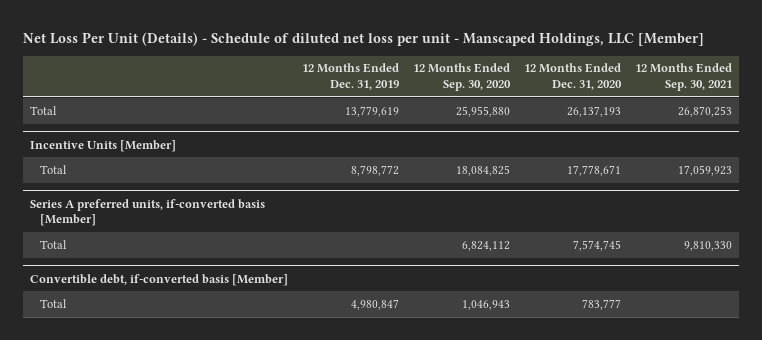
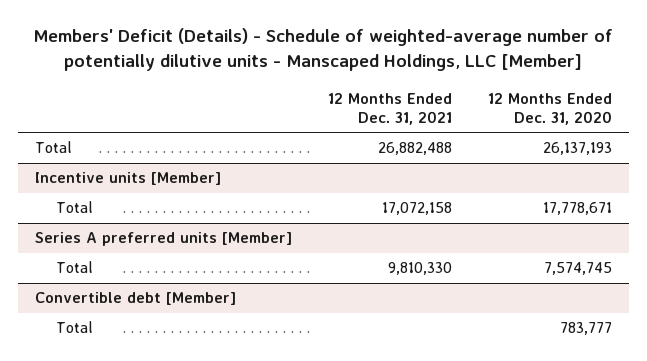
[23,31,705,46] Net Loss Per Unit (Details) - Schedule of diluted net loss per unit - Manscaped Holdings, LLC [Member] -> [33,28,614,72] Members' Deficit (Details) - Schedule of weighted-average number of potentially dilutive units - Manscaped Holdings, LLC [Member]
[302,63,400,91] 12 Months Ended Dec. 31, 2019 -> none
[413,63,512,92] 12 Months Ended Sep. 30, 2020 -> none
[634,63,732,92] 12 Months Ended Sep. 30, 2021 -> none
none -> [327,92,452,125] 12 Months Ended Dec. 31, 2021
[30,139,177,152] Incentive Units [Member] -> [35,172,222,186] Incentive units [Member]
[30,198,266,227] Series A preferred units, if-converted basis [Member] -> [35,232,293,247] Series A preferred units [Member]
[30,273,289,286] Convertible debt, if-converted basis [Member] -> [35,292,237,306] Convertible debt [Member]

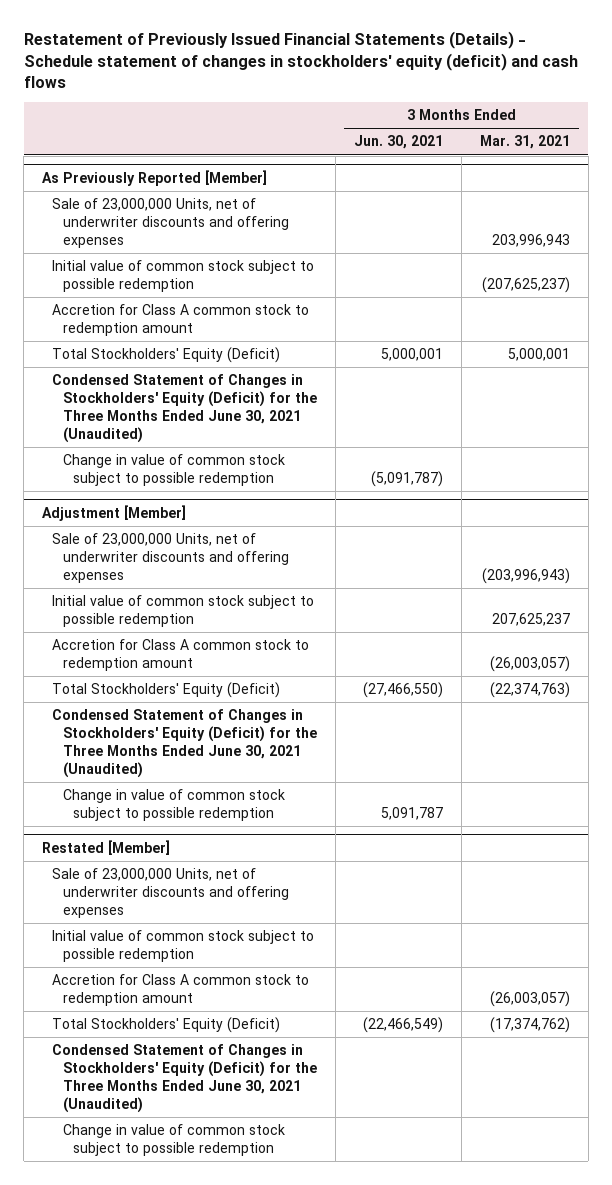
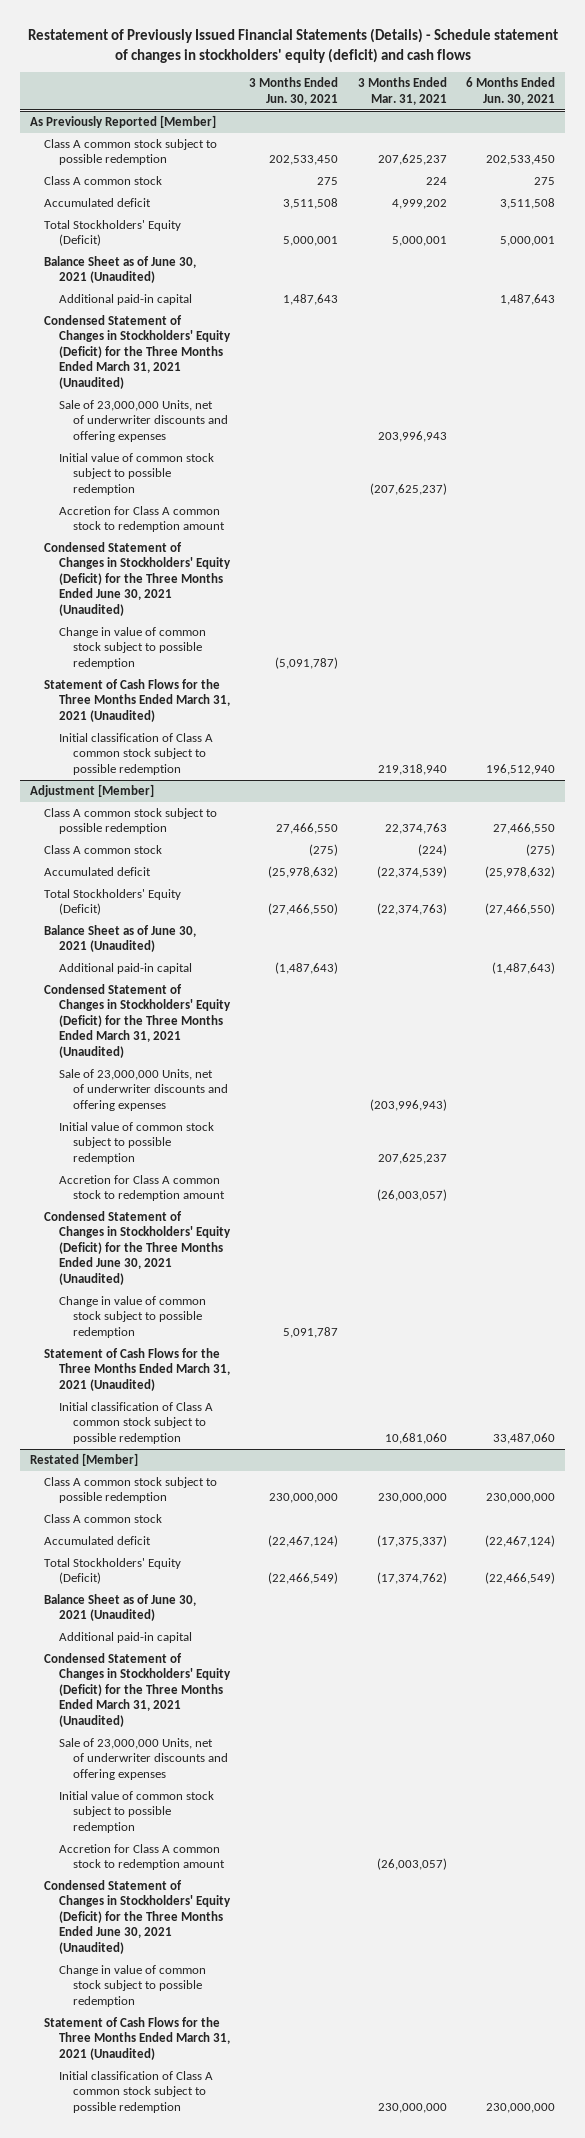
none -> [466,77,556,105] 6 Months Ended Jun. 30, 2021
none -> [44,139,218,166] Class A common stock subject to possible redemption
none -> [44,176,163,186] Class A common stock
none -> [44,198,152,208] Accumulated deficit
[52,347,281,364] Total Stockholders' Equity (Deficit) -> [44,220,182,247] Total Stockholders' Equity (Deficit)
none -> [44,256,197,284] Balance Sheet as of June 30, 2021 (Unaudited)
none -> [58,294,192,306] Additional paid-in capital
none -> [44,315,231,389] Condensed Statement of Changes in Stockholders' Equity (Deficit) for the Three Months Ended March 31, 2021 (Unaudited)
none -> [44,679,230,722] Statement of Cash Flows for the Three Months Ended March 31, 2021 (Unaudited)
none -> [58,733,213,775] Initial classification of Class A common stock subject to possible redemption
none -> [44,808,218,835] Class A common stock subject to possible redemption
none -> [44,845,163,855] Class A common stock
none -> [44,867,152,877] Accumulated deficit
[52,682,281,699] Total Stockholders' Equity (Deficit) -> [44,889,182,916] Total Stockholders' Equity (Deficit)
none -> [44,925,197,953] Balance Sheet as of June 30, 2021 (Unaudited)
none -> [58,963,192,975] Additional paid-in capital
none -> [44,984,231,1058] Condensed Statement of Changes in Stockholders' Equity (Deficit) for the Three Months Ended March 31, 2021 (Unaudited)
none -> [44,1348,230,1391] Statement of Cash Flows for the Three Months Ended March 31, 2021 (Unaudited)
none -> [58,1402,213,1444] Initial classification of Class A common stock subject to possible redemption
none -> [44,1477,218,1504] Class A common stock subject to possible redemption
none -> [44,1514,163,1524] Class A common stock
none -> [44,1536,152,1546] Accumulated deficit
[52,1017,281,1034] Total Stockholders' Equity (Deficit) -> [44,1558,182,1585] Total Stockholders' Equity (Deficit)
none -> [44,1594,197,1622] Balance Sheet as of June 30, 2021 (Unaudited)
none -> [58,1632,192,1644] Additional paid-in capital
none -> [44,1653,231,1727] Condensed Statement of Changes in Stockholders' Equity (Deficit) for the Three Months Ended March 31, 2021 (Unaudited)
none -> [44,2017,230,2060] Statement of Cash Flows for the Three Months Ended March 31, 2021 (Unaudited)
none -> [58,2071,213,2113] Initial classification of Class A common stock subject to possible redemption

